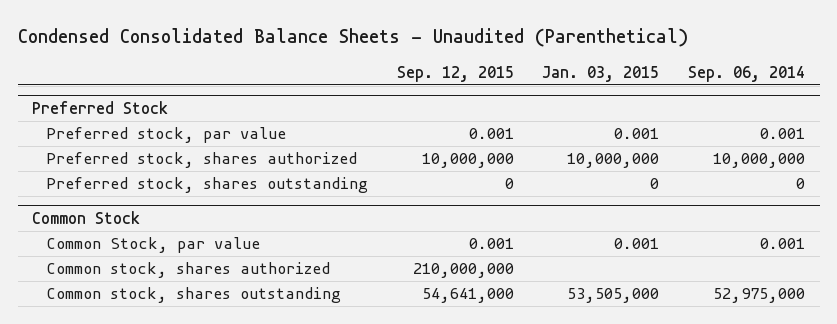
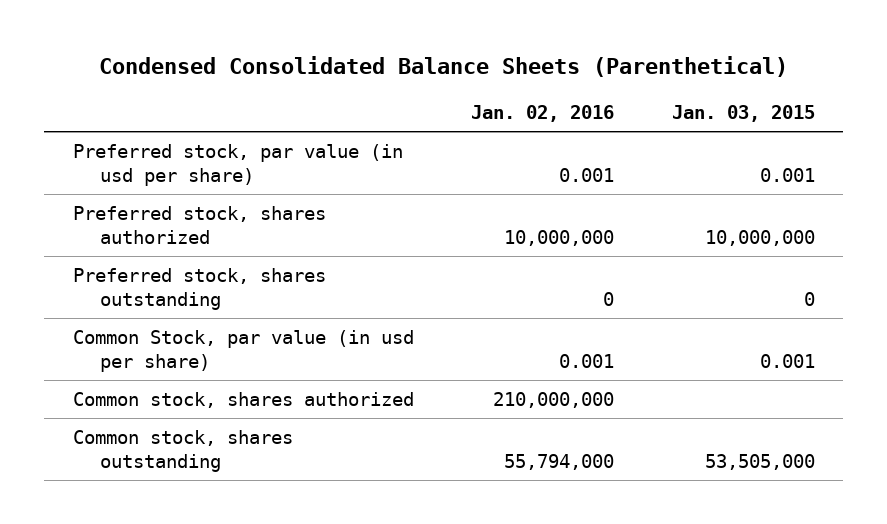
[17,28,688,48] Condensed Consolidated Balance Sheets - Unaudited (Parenthetical) -> [98,55,788,77] Condensed Consolidated Balance Sheets (Parenthetical)
[396,66,514,83] Sep. 12, 2015 -> none
[688,66,806,83] Sep. 06, 2014 -> none
none -> [471,105,615,123] Jan. 02, 2016
[32,100,169,114] Preferred Stock -> none
[45,127,286,144] Preferred stock, par value -> [72,144,403,187] Preferred stock, par value (in usd per share)
[32,210,141,224] Common Stock -> none
[45,237,260,254] Common Stock, par value -> [72,330,414,373] Common Stock, par value (in usd per share)

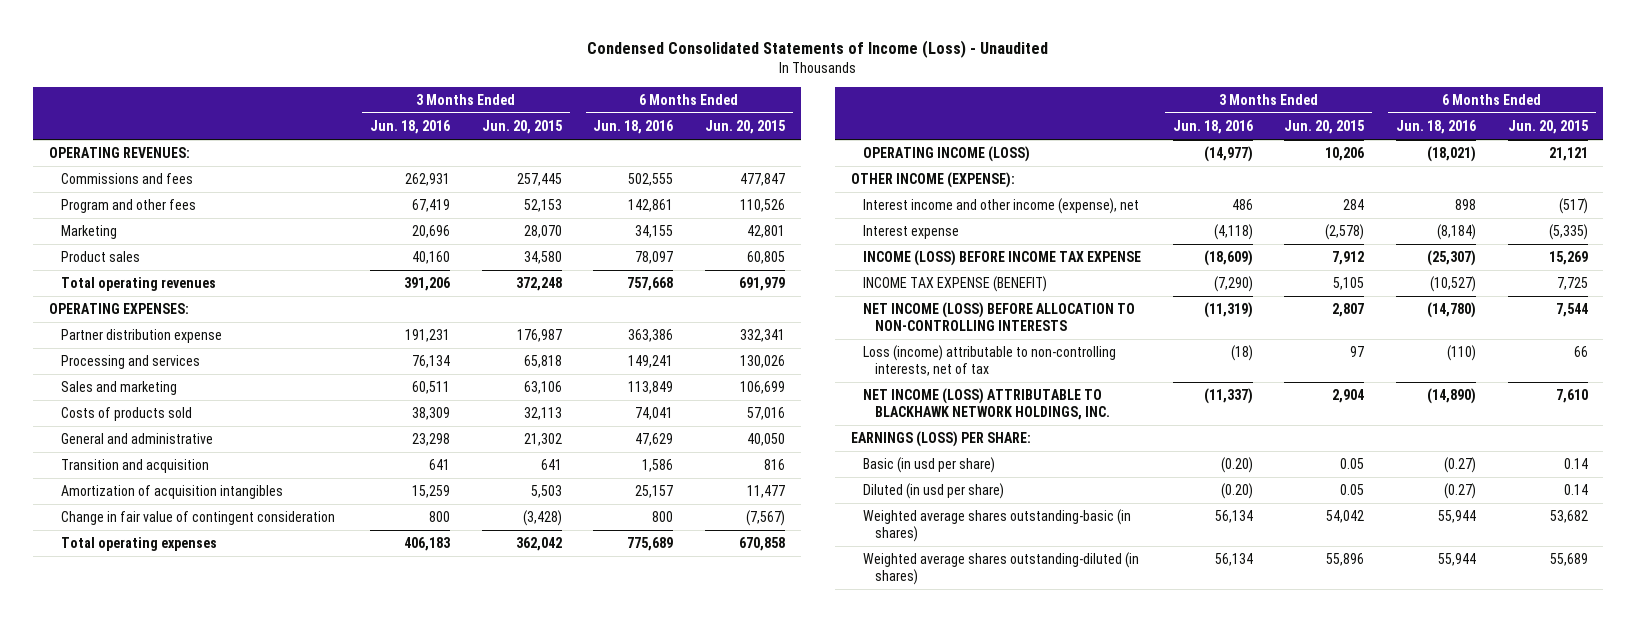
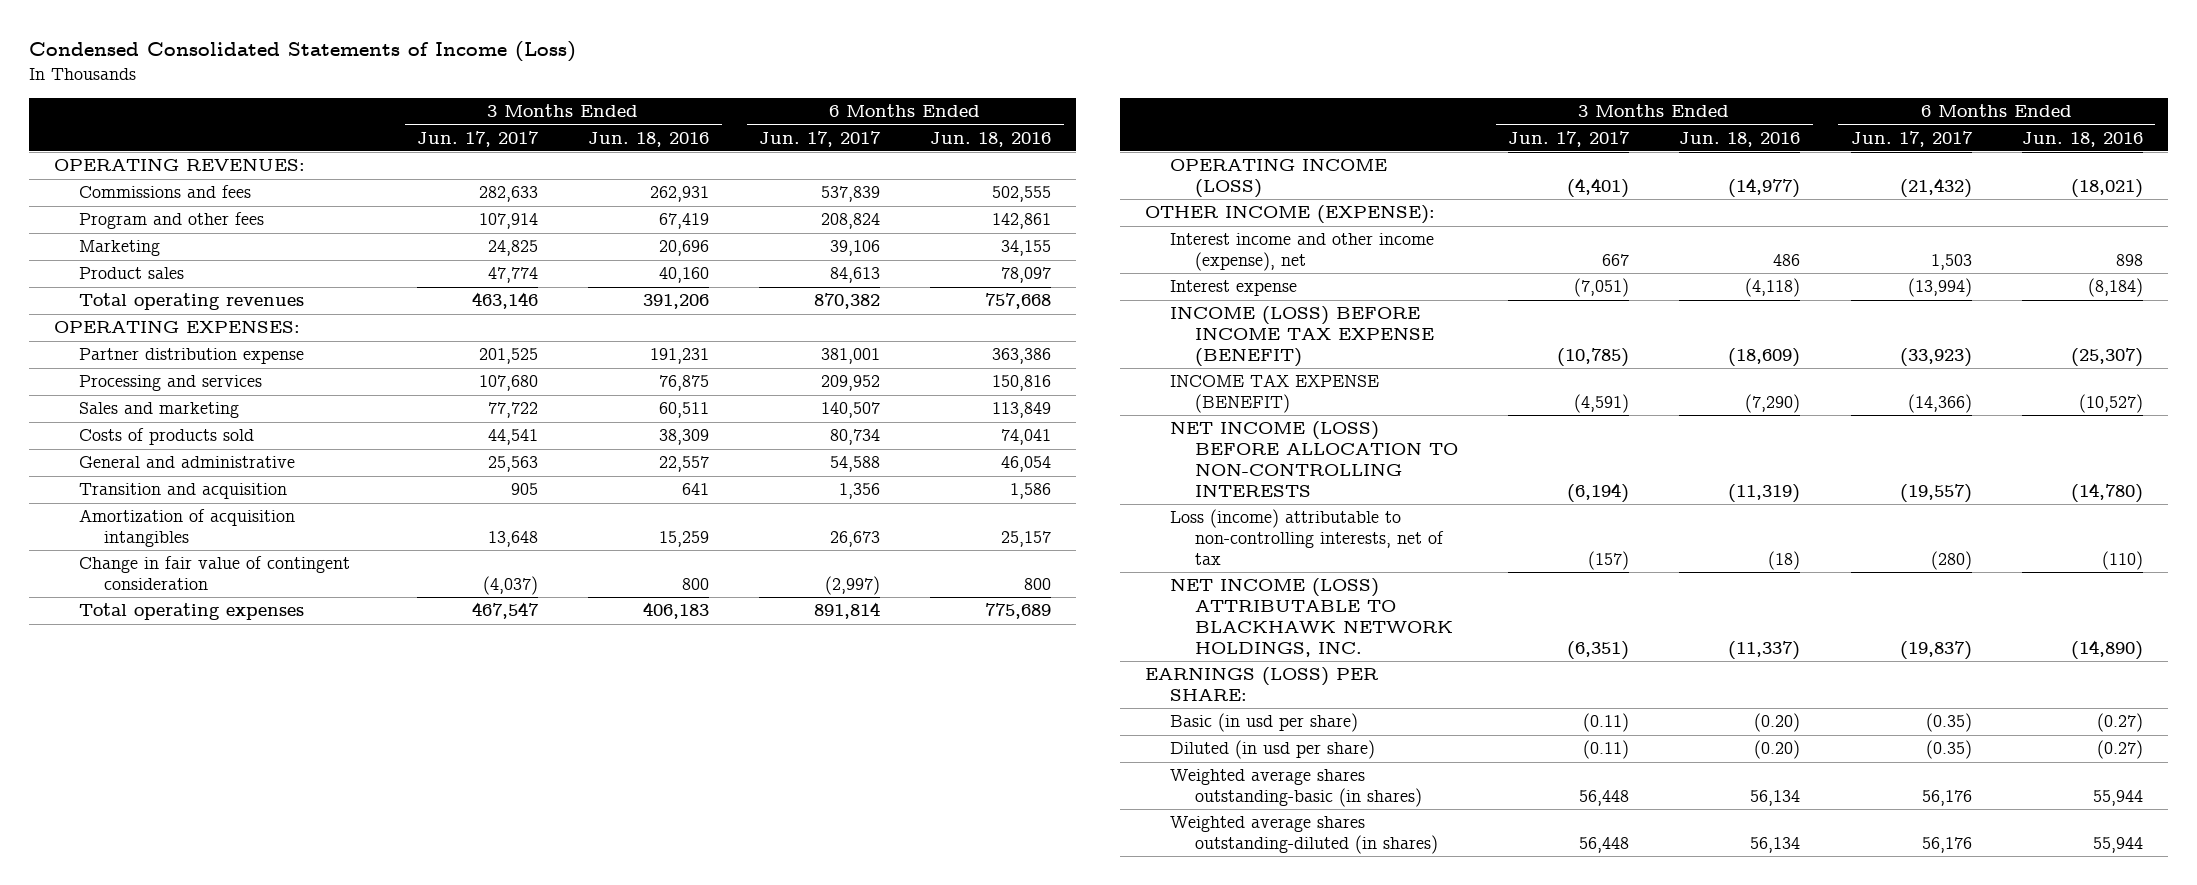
[587,40,1049,59] Condensed Consolidated Statements of Income (Loss) - Unaudited -> [29,41,577,63] Condensed Consolidated Statements of Income (Loss)
[481,119,562,134] Jun. 20, 2015 -> none
[705,119,786,134] Jun. 20, 2015 -> none
none -> [417,130,540,147] Jun. 17, 2017
none -> [759,130,882,147] Jun. 17, 2017
[412,354,451,368] 76,134 -> [659,375,710,392] 76,875
[628,354,674,368] 149,241 -> [992,375,1052,392] 150,816
[412,432,451,446] 23,298 -> [659,456,710,473] 22,557
[635,432,674,446] 47,629 -> [1001,456,1052,473] 46,054
[863,249,1142,266] INCOME (LOSS) BEFORE INCOME TAX EXPENSE -> [1170,306,1435,368] INCOME (LOSS) BEFORE INCOME TAX EXPENSE (BENEFIT)

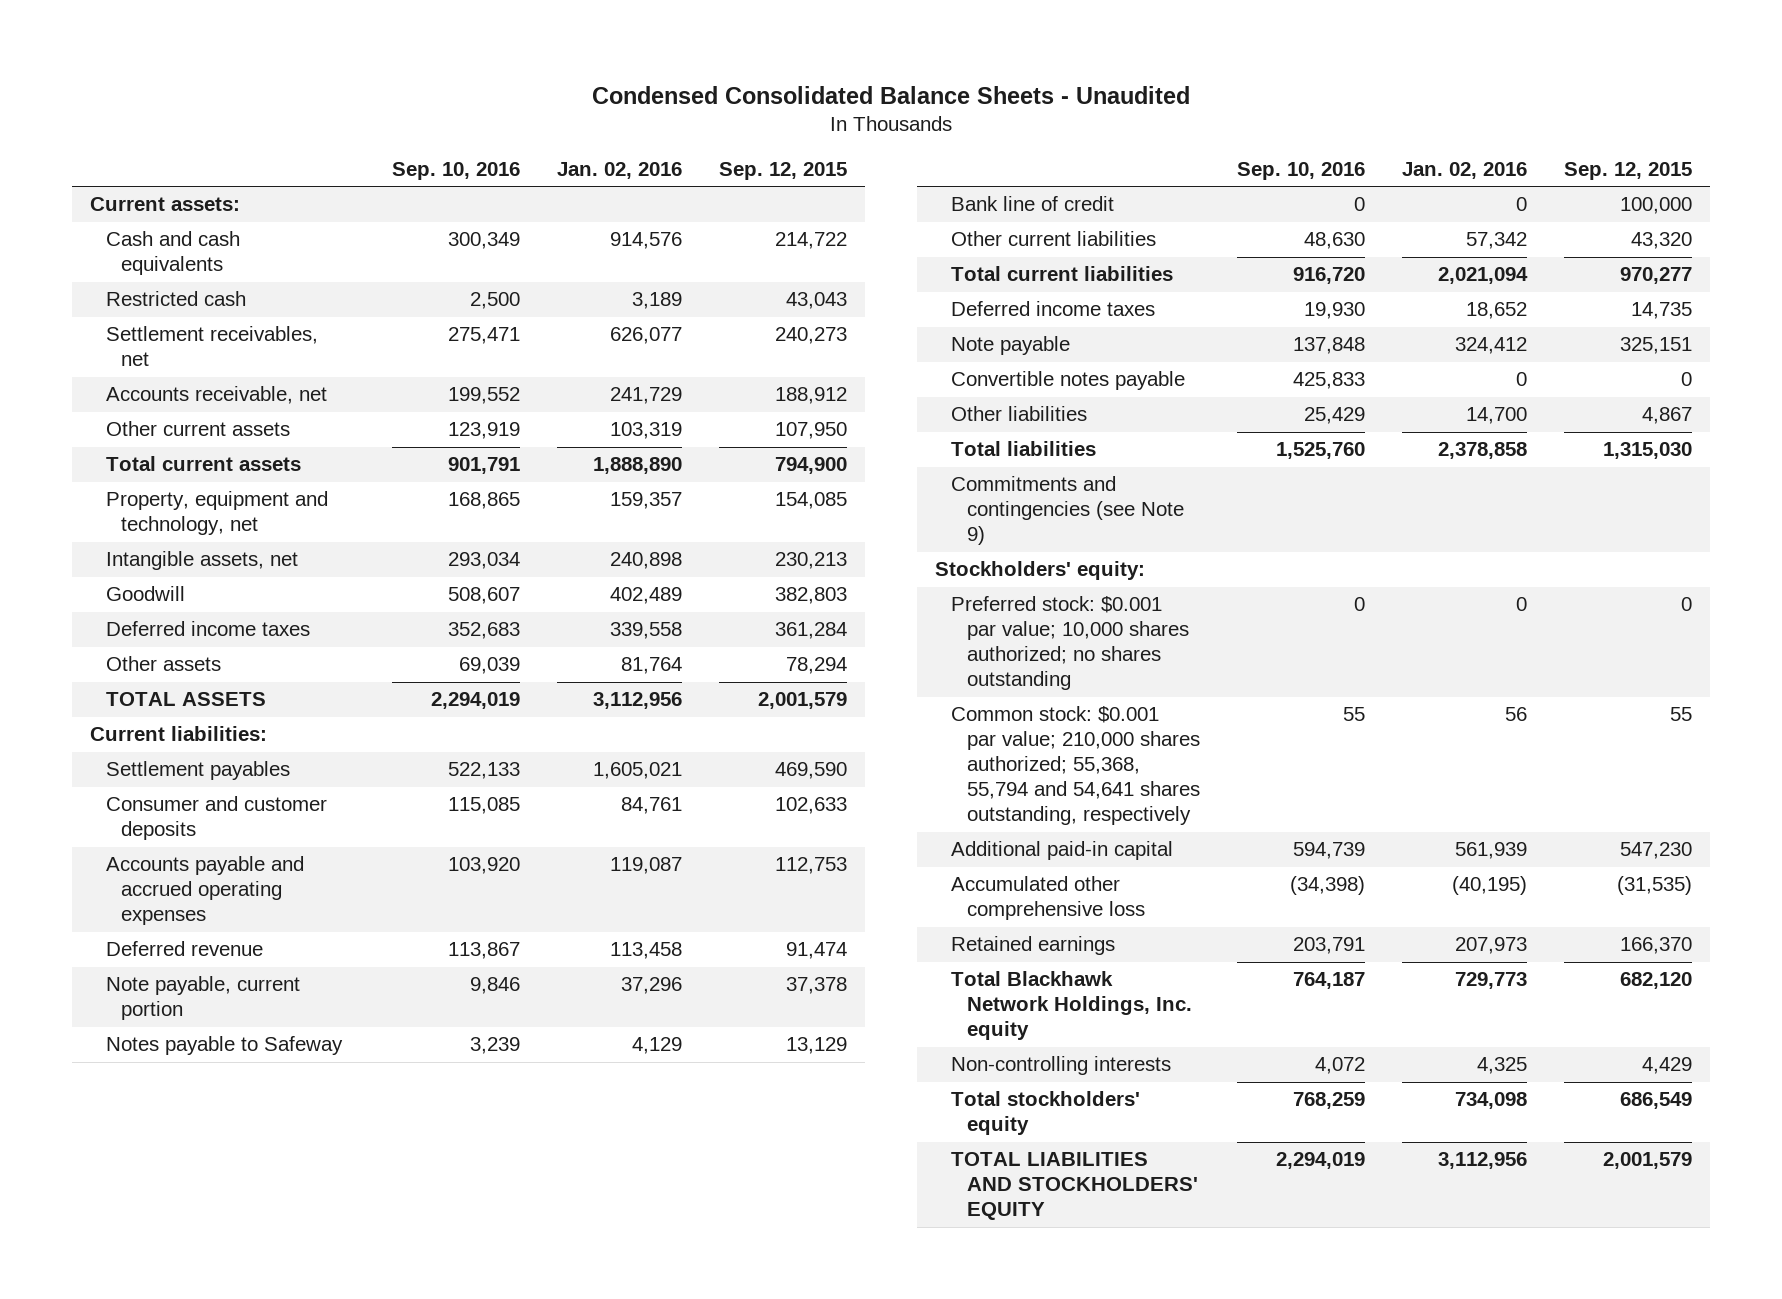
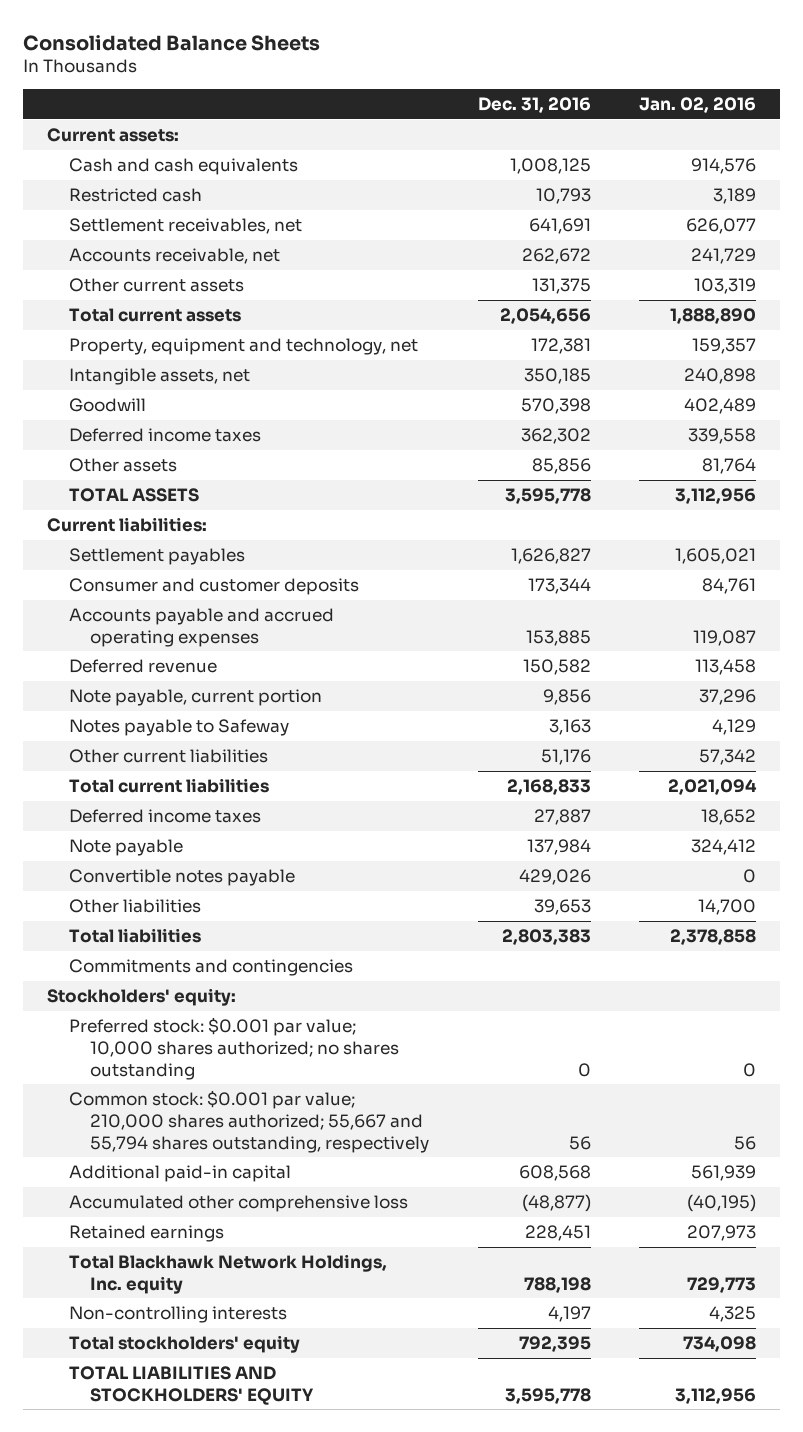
[591,85,1190,104] Condensed Consolidated Balance Sheets - Unaudited -> [23,34,321,51] Consolidated Balance Sheets
[391,162,520,181] Sep. 10, 2016 -> none
[718,162,847,181] Sep. 12, 2015 -> none
none -> [477,97,591,114] Dec. 31, 2016
[950,196,1114,212] Bank line of credit -> none
[950,476,1184,546] Commitments and contingencies (see Note 9) -> [68,958,353,976] Commitments and contingencies
[950,706,1200,826] Common stock: $0.001 par value; 210,000 shares authorized; 55,368, 55,794 and 54,641 shares outstanding, respectively -> [68,1089,430,1153] Common stock: $0.001 par value; 210,000 shares authorized; 55,667 and 55,794 shares outstanding, respectively

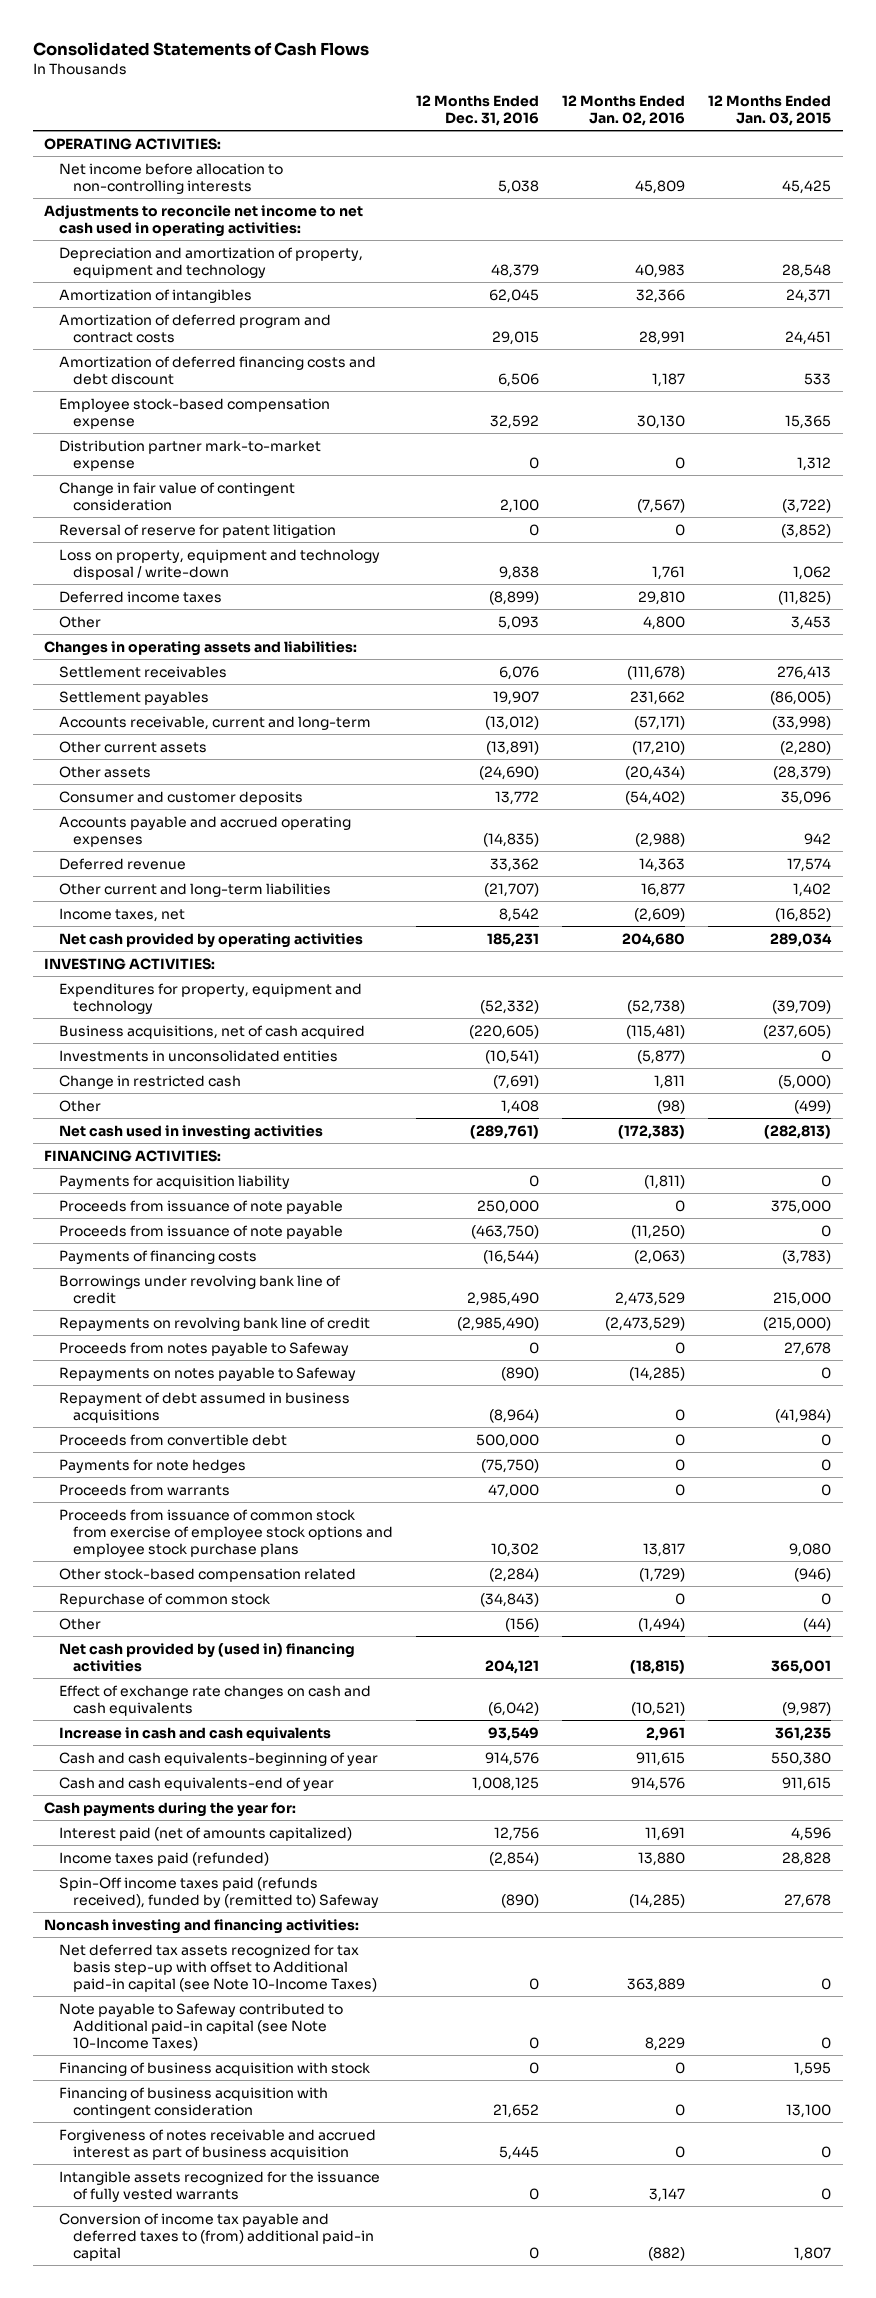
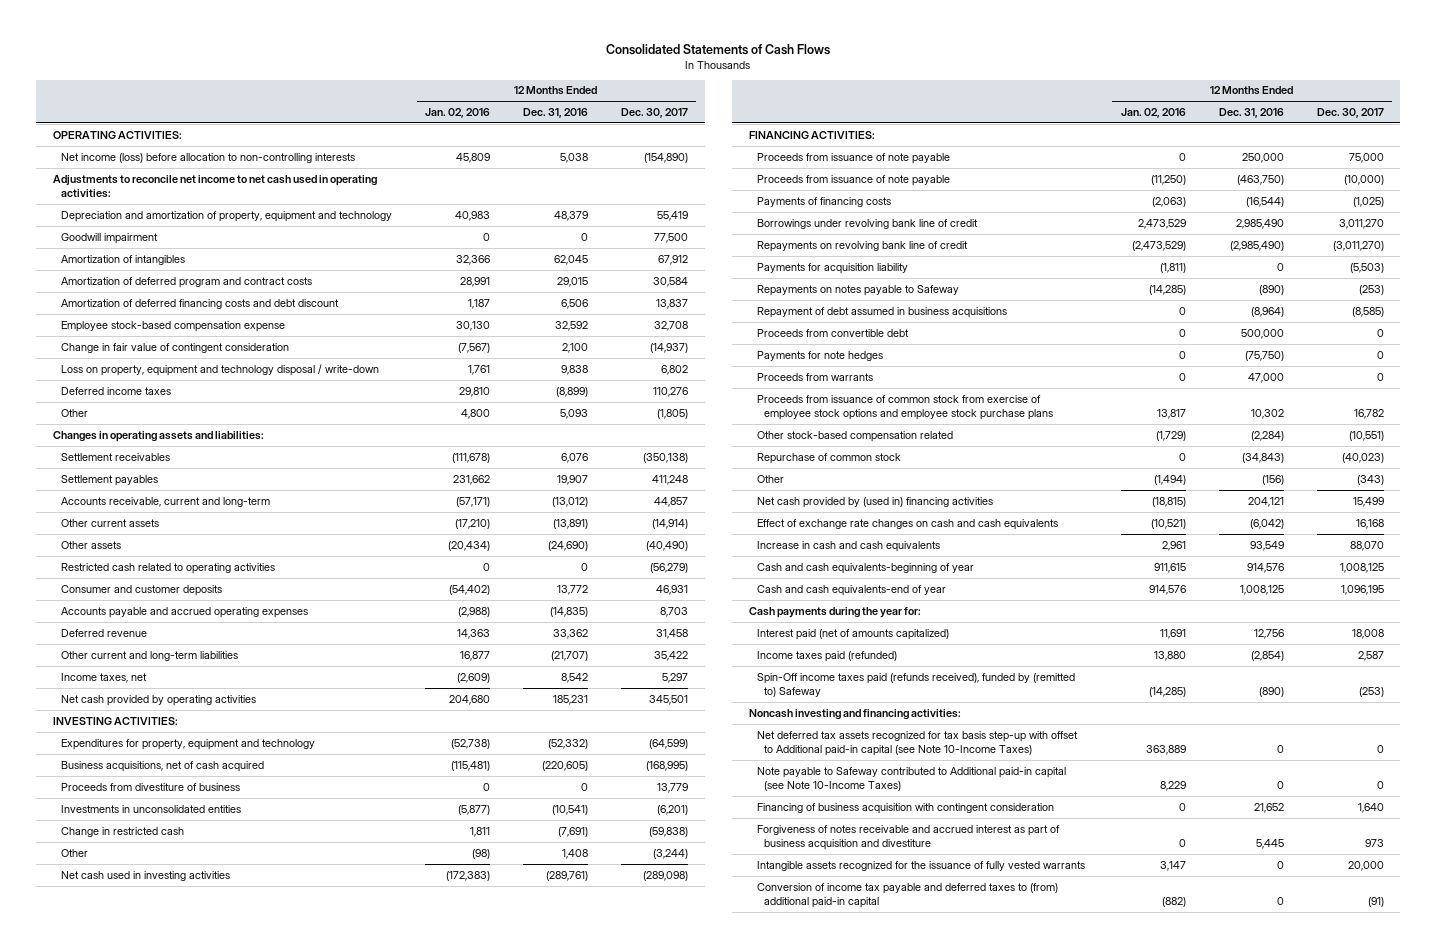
[708,94,832,127] 12 Months Ended Jan. 03, 2015 -> none
none -> [621,107,689,118] Dec. 30, 2017
[58,162,283,194] Net income before allocation to non-controlling interests -> [60,152,355,163] Net income (loss) before allocation to non-controlling interests
none -> [60,232,158,244] Goodwill impairment
[58,439,321,471] Distribution partner mark-to-market expense -> none
[58,523,336,538] Reversal of reserve for patent litigation -> none
none -> [60,562,275,574] Restricted cash related to operating activities
none -> [60,782,240,791] Proceeds from divestiture of business
[58,1341,349,1356] Proceeds from notes payable to Safeway -> none
[58,1174,290,1189] Payments for acquisition liability -> [756,262,908,274] Payments for acquisition liability
[58,2061,370,2076] Financing of business acquisition with stock -> none
[58,2128,376,2160] Forgiveness of notes receivable and accrued interest as part of business acquisition -> [756,824,1060,850] Forgiveness of notes receivable and accrued interest as part of business acquisition and divestiture

